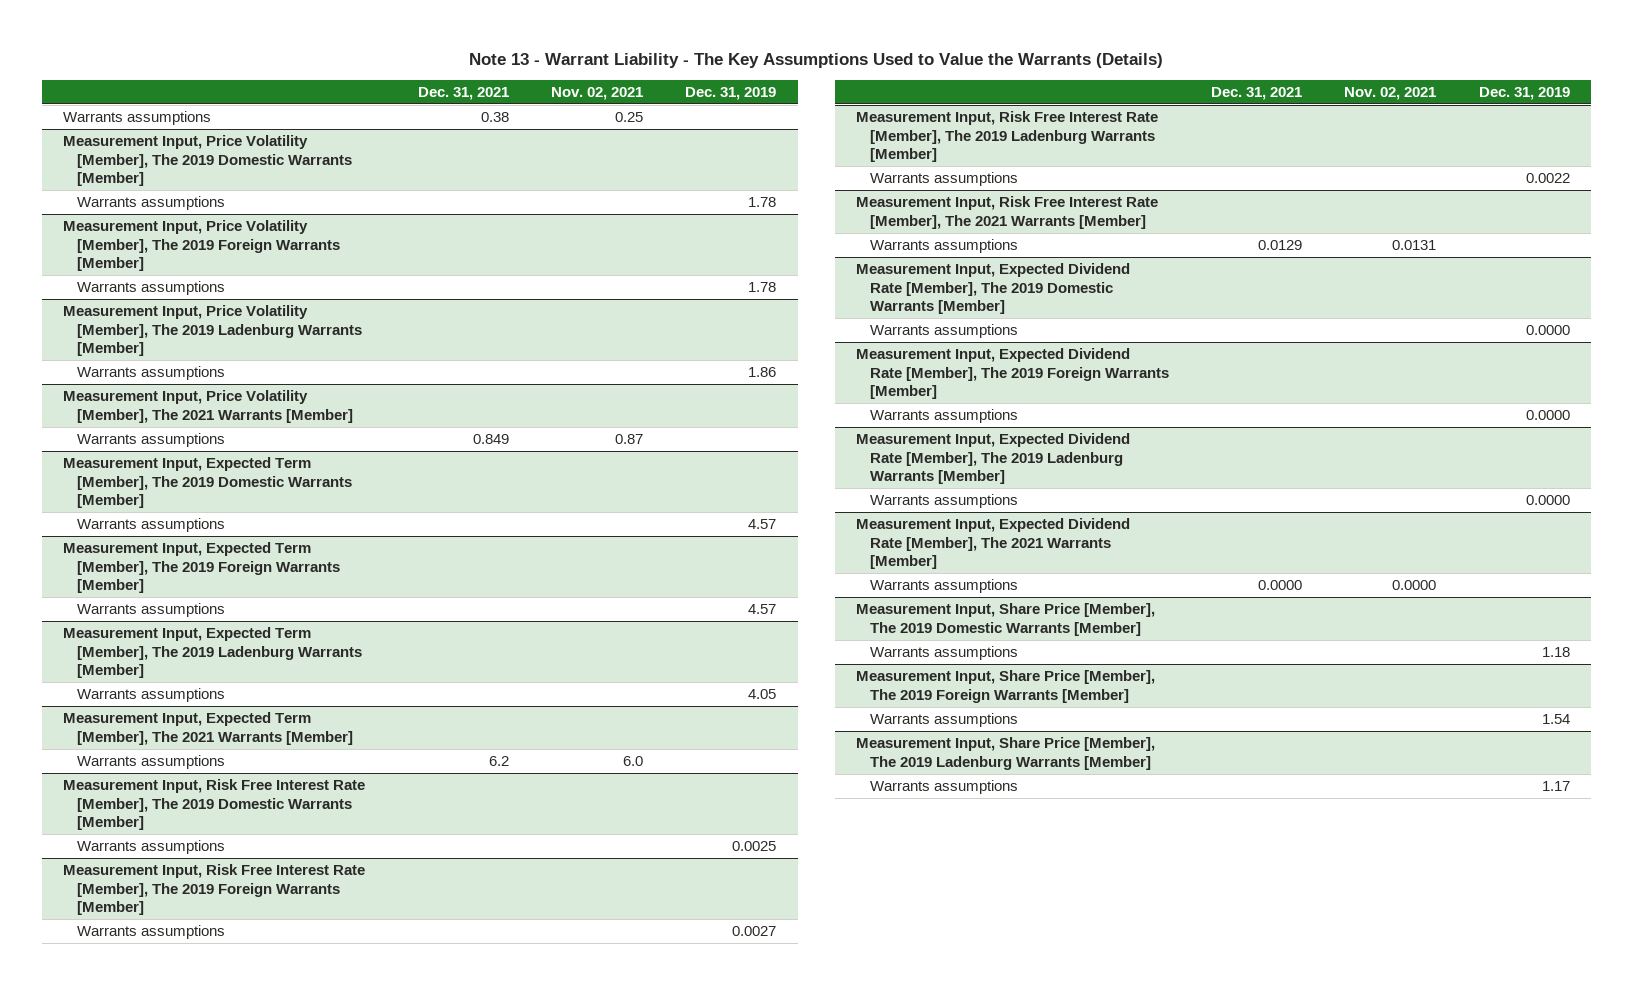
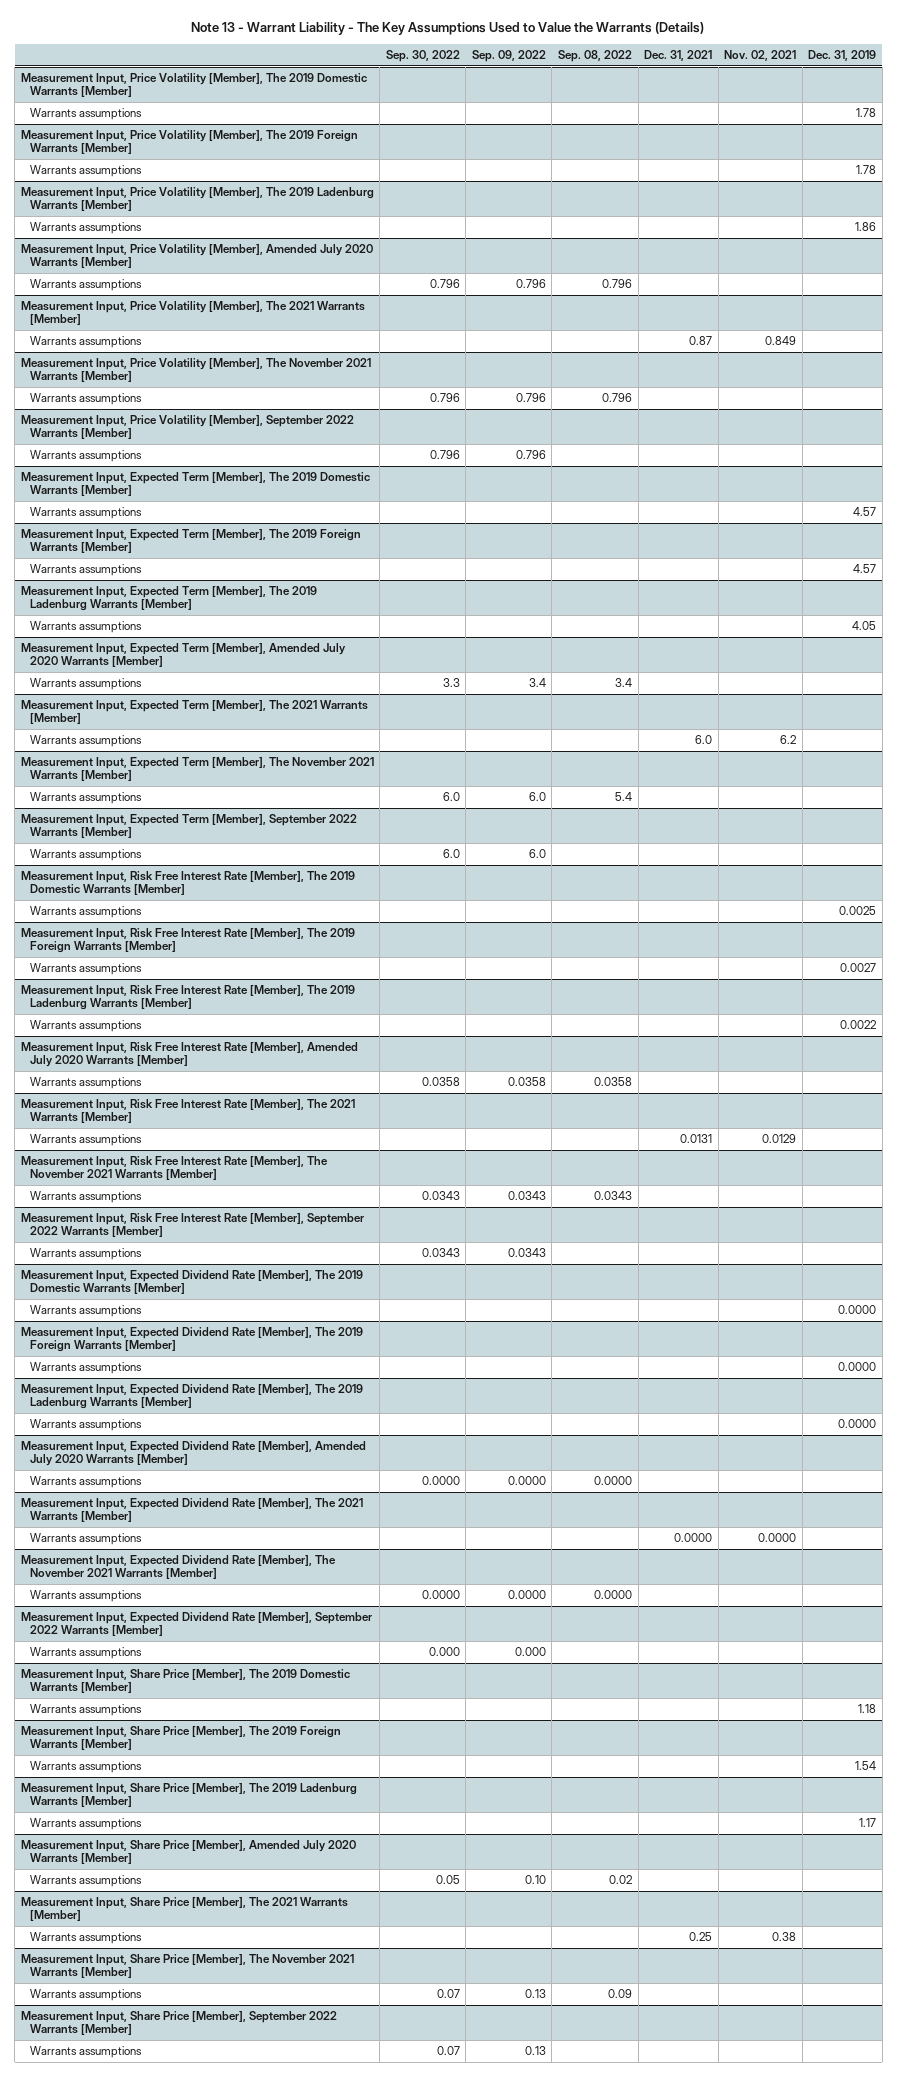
none -> [385,49,460,62] Sep. 30, 2022
none -> [471,49,546,62] Sep. 09, 2022
none -> [557,49,632,62] Sep. 08, 2022
[62,111,211,126] Warrants assumptions -> none
none -> [20,244,373,269] Measurement Input, Price Volatility [Member], Amended July 2020 Warrants [Member]
none -> [29,279,142,292] Warrants assumptions
[472,434,509,445] 0.849 -> [689,336,713,346] 0.87
[615,434,644,445] 0.87 -> [765,336,797,346] 0.849
none -> [20,358,371,383] Measurement Input, Price Volatility [Member], The November 2021 Warrants [Member]
none -> [29,393,142,406] Warrants assumptions
none -> [20,415,354,440] Measurement Input, Price Volatility [Member], September 2022 Warrants [Member]
none -> [29,450,142,463] Warrants assumptions
none -> [20,643,346,668] Measurement Input, Expected Term [Member], Amended July 2020 Warrants [Member]
none -> [29,678,142,691] Warrants assumptions
[488,756,509,767] 6.2 -> [695,735,713,745] 6.0
[623,756,644,767] 6.0 -> [780,735,797,745] 6.2
none -> [20,757,374,782] Measurement Input, Expected Term [Member], The November 2021 Warrants [Member]
none -> [29,792,142,805] Warrants assumptions
none -> [20,814,357,839] Measurement Input, Expected Term [Member], September 2022 Warrants [Member]
none -> [29,849,142,862] Warrants assumptions
none -> [20,1042,358,1068] Measurement Input, Risk Free Interest Rate [Member], Amended July 2020 Warrants [Member]
none -> [29,1077,142,1090] Warrants assumptions
[1258,240,1303,251] 0.0129 -> [680,1134,713,1144] 0.0131
[1392,240,1437,251] 0.0131 -> [762,1134,797,1144] 0.0129
none -> [20,1156,328,1181] Measurement Input, Risk Free Interest Rate [Member], The November 2021 Warrants [Member]
none -> [29,1191,142,1204] Warrants assumptions
none -> [20,1213,364,1238] Measurement Input, Risk Free Interest Rate [Member], September 2022 Warrants [Member]
none -> [29,1248,142,1261] Warrants assumptions
none -> [20,1441,366,1467] Measurement Input, Expected Dividend Rate [Member], Amended July 2020 Warrants [Member]
none -> [29,1476,142,1489] Warrants assumptions
none -> [20,1555,336,1580] Measurement Input, Expected Dividend Rate [Member], The November 2021 Warrants [Member]
none -> [29,1590,142,1603] Warrants assumptions
none -> [20,1612,372,1637] Measurement Input, Expected Dividend Rate [Member], September 2022 Warrants [Member]
none -> [29,1647,142,1660] Warrants assumptions
none -> [20,1840,356,1865] Measurement Input, Share Price [Member], Amended July 2020 Warrants [Member]
none -> [29,1875,142,1888] Warrants assumptions
none -> [20,1897,348,1922] Measurement Input, Share Price [Member], The 2021 Warrants [Member]
none -> [29,1932,142,1945] Warrants assumptions
none -> [20,1954,354,1979] Measurement Input, Share Price [Member], The November 2021 Warrants [Member]
none -> [29,1989,142,2002] Warrants assumptions
none -> [20,2011,337,2036] Measurement Input, Share Price [Member], September 2022 Warrants [Member]
none -> [29,2046,142,2059] Warrants assumptions

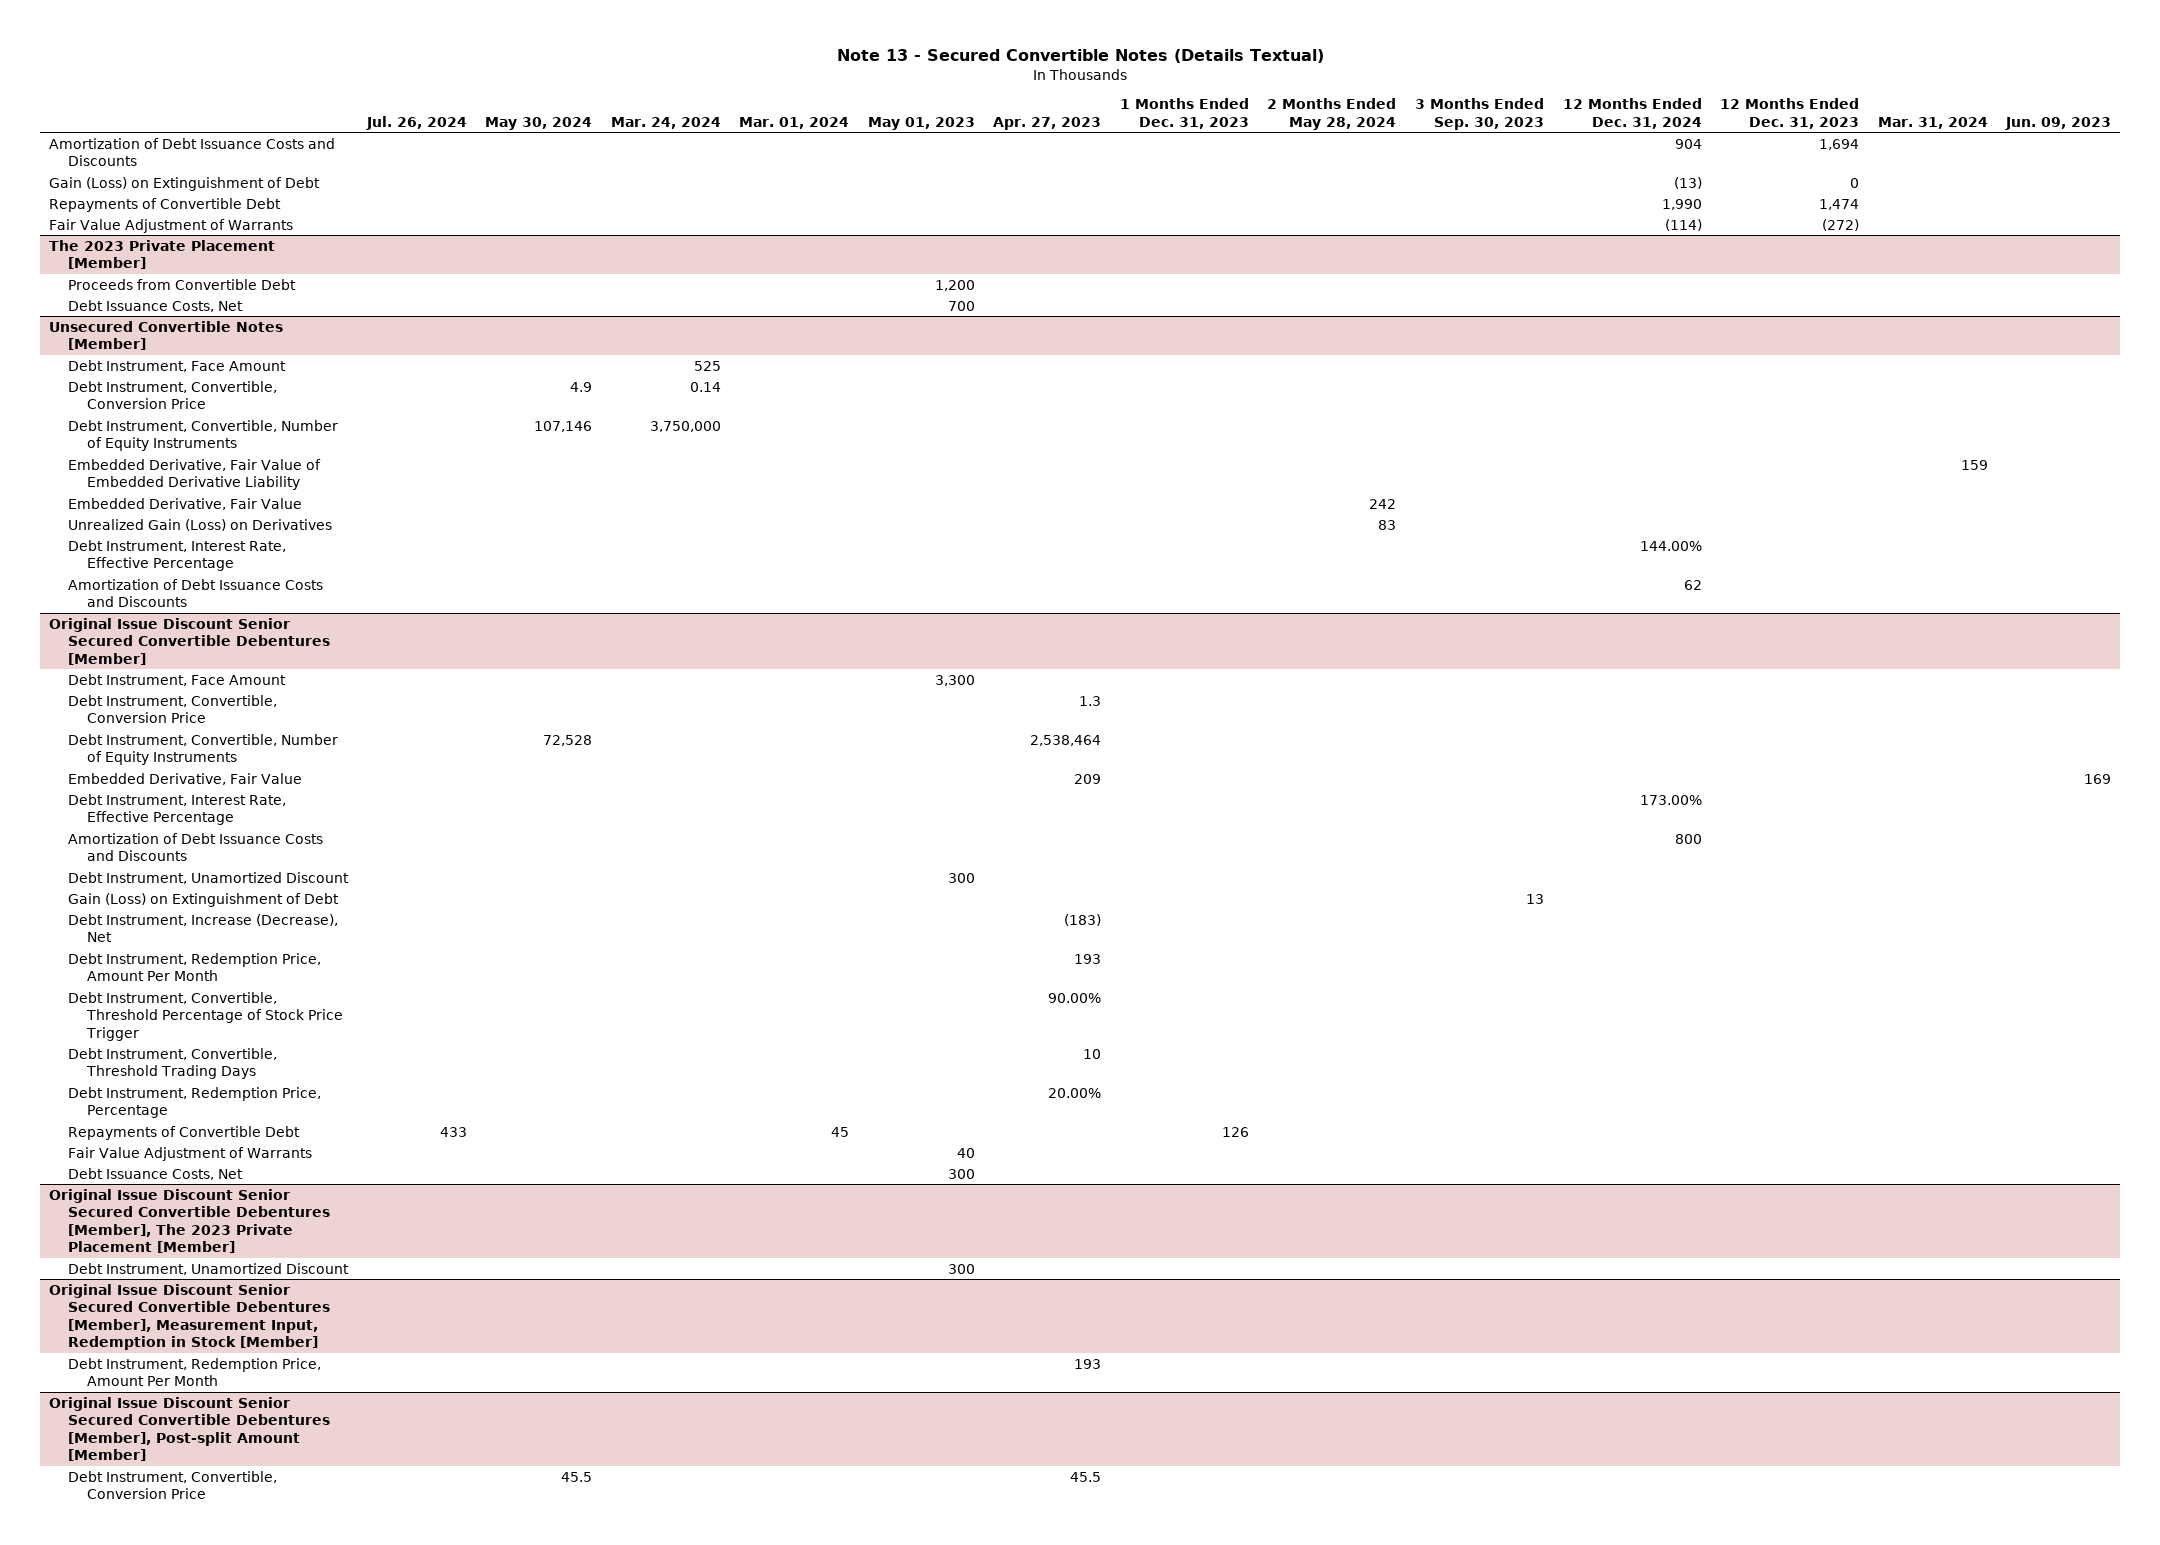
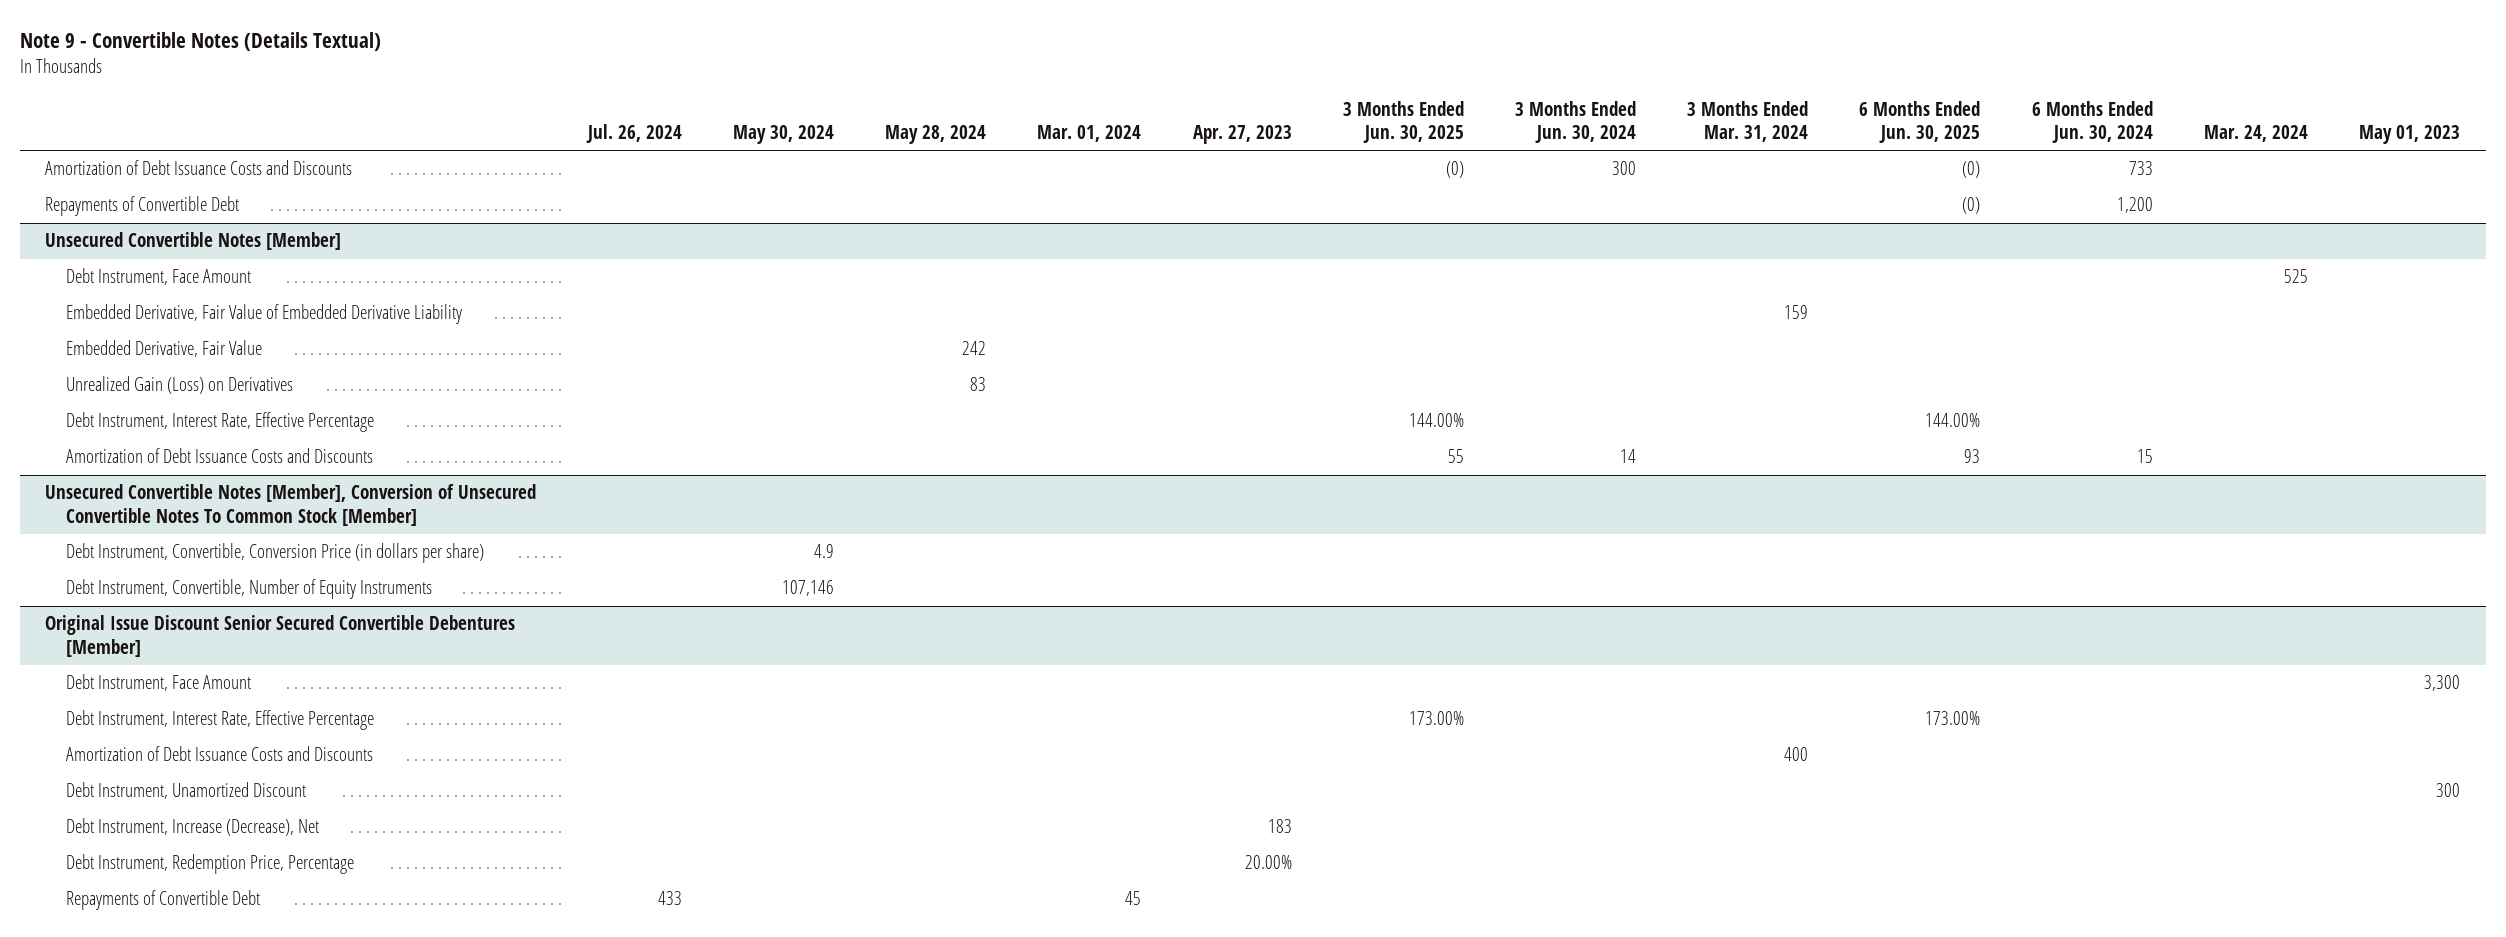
[837,49,1325,64] Note 13 - Secured Convertible Notes (Details Textual) -> [19,32,381,52] Note 9 - Convertible Notes (Details Textual)
[1119,98,1249,129] 1 Months Ended Dec. 31, 2023 -> none
[1267,98,1397,130] 2 Months Ended May 28, 2024 -> none
[1414,98,1544,130] 3 Months Ended Sep. 30, 2023 -> none
[1562,98,1702,129] 12 Months Ended Dec. 31, 2024 -> none
[1720,98,1860,129] 12 Months Ended Dec. 31, 2023 -> none
[1877,116,1988,129] Mar. 31, 2024 -> none
[2005,116,2112,130] Jun. 09, 2023 -> none
none -> [885,124,987,144] May 28, 2024
none -> [1342,100,1464,143] 3 Months Ended Jun. 30, 2025
none -> [1514,100,1636,143] 3 Months Ended Jun. 30, 2024
none -> [1687,100,1809,142] 3 Months Ended Mar. 31, 2024
none -> [1859,100,1981,143] 6 Months Ended Jun. 30, 2025
none -> [2031,100,2153,143] 6 Months Ended Jun. 30, 2024
[48,176,320,191] Gain (Loss) on Extinguishment of Debt -> none
[48,218,293,233] Fair Value Adjustment of Warrants -> none
[48,239,275,270] The 2023 Private Placement [Member] -> none
[68,278,297,290] Proceeds from Convertible Debt -> none
[68,299,244,312] Debt Issuance Costs, Net -> none
[68,380,278,410] Debt Instrument, Convertible, Conversion Price -> none
[68,419,339,452] Debt Instrument, Convertible, Number of Equity Instruments -> none
none -> [45,484,537,526] Unsecured Convertible Notes [Member], Conversion of Unsecured Convertible Notes To Common Stock [Member]
none -> [65,543,484,564] Debt Instrument, Convertible, Conversion Price (in dollars per share)
none -> [65,579,432,600] Debt Instrument, Convertible, Number of Equity Instruments
[68,694,278,724] Debt Instrument, Convertible, Conversion Price -> none
[68,733,339,766] Debt Instrument, Convertible, Number of Equity Instruments -> none
[68,772,303,785] Embedded Derivative, Fair Value -> none
[68,892,340,907] Gain (Loss) on Extinguishment of Debt -> none
[68,952,322,982] Debt Instrument, Redemption Price, Amount Per Month -> none
[68,991,344,1041] Debt Instrument, Convertible, Threshold Percentage of Stock Price Trigger -> none
[68,1047,278,1080] Debt Instrument, Convertible, Threshold Trading Days -> none
[1064,913,1102,926] (183) -> [1267,819,1292,834] 183
[68,1146,313,1161] Fair Value Adjustment of Warrants -> none
[68,1167,244,1180] Debt Issuance Costs, Net -> none
[48,1188,331,1254] Original Issue Discount Senior Secured Convertible Debentures [Member], The 2023 Private Placement [Member] -> none
[68,1262,350,1275] Debt Instrument, Unamortized Discount -> none
[48,1283,331,1351] Original Issue Discount Senior Secured Convertible Debentures [Member], Measurement Input, Redemption in Stock [Member] -> none
[68,1357,322,1387] Debt Instrument, Redemption Price, Amount Per Month -> none
[48,1396,331,1462] Original Issue Discount Senior Secured Convertible Debentures [Member], Post-split Amount [Member] -> none
[68,1470,278,1500] Debt Instrument, Convertible, Conversion Price -> none

